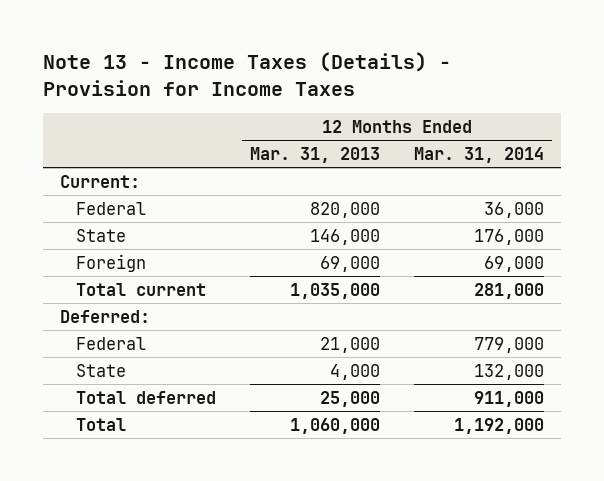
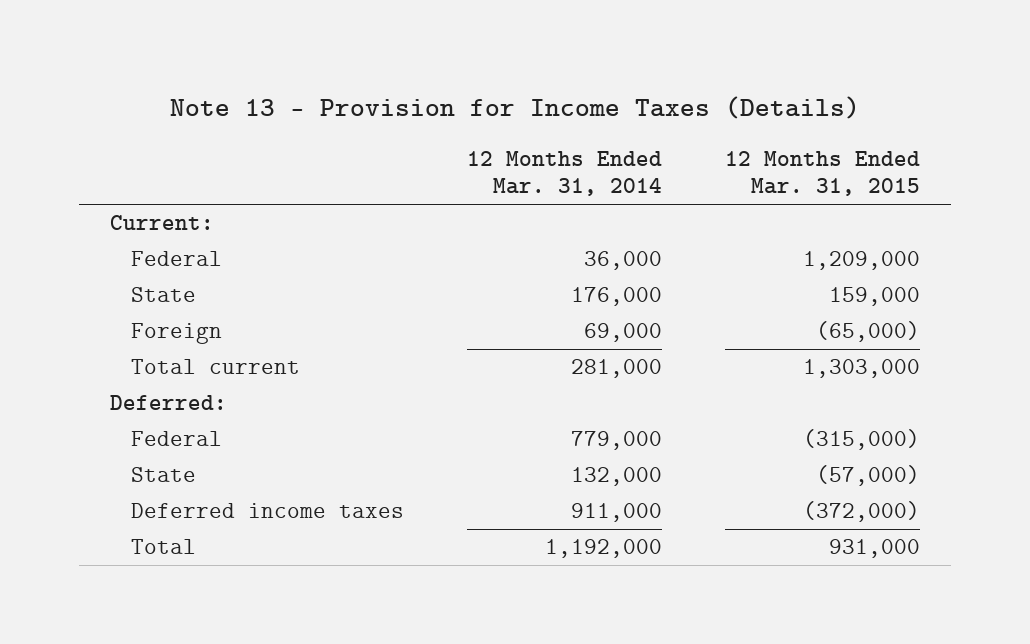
[43,52,452,96] Note 13 - Income Taxes (Details) - Provision for Income Taxes -> [170,96,861,120] Note 13 - Provision for Income Taxes (Details)
[250,146,381,163] Mar. 31, 2013 -> none
none -> [724,150,920,197] 12 Months Ended Mar. 31, 2015
[76,390,217,404] Total deferred -> [131,503,405,519] Deferred income taxes

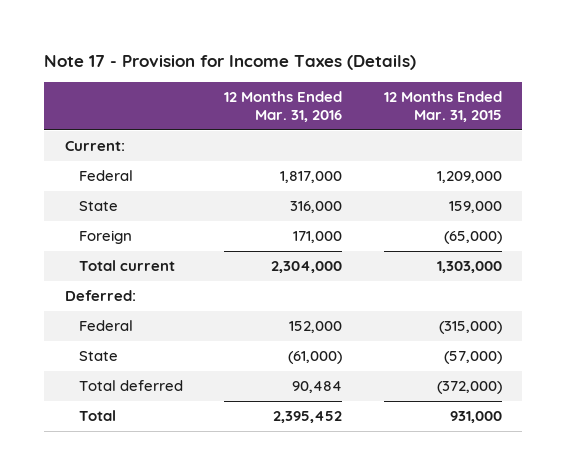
[170,96,861,120] Note 13 - Provision for Income Taxes (Details) -> [44,55,417,71] Note 17 - Provision for Income Taxes (Details)
[466,150,662,197] 12 Months Ended Mar. 31, 2014 -> none
none -> [224,91,343,123] 12 Months Ended Mar. 31, 2016
[131,503,405,519] Deferred income taxes -> [78,380,183,392] Total deferred

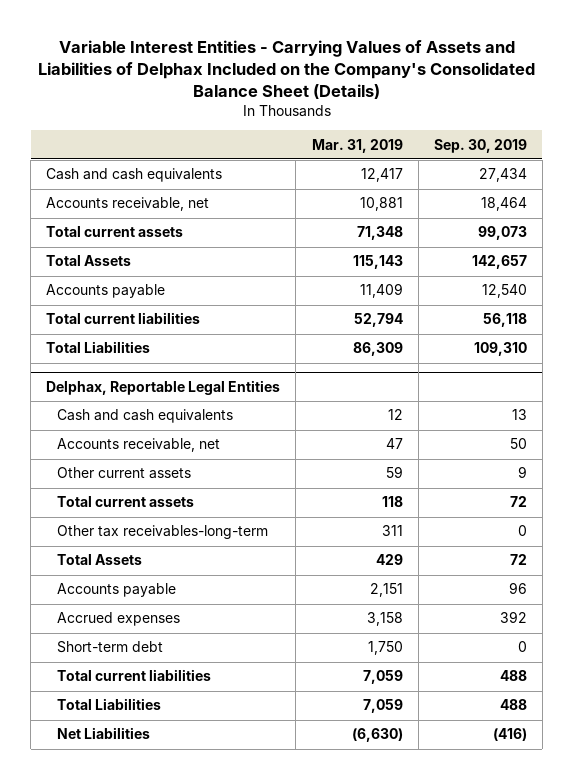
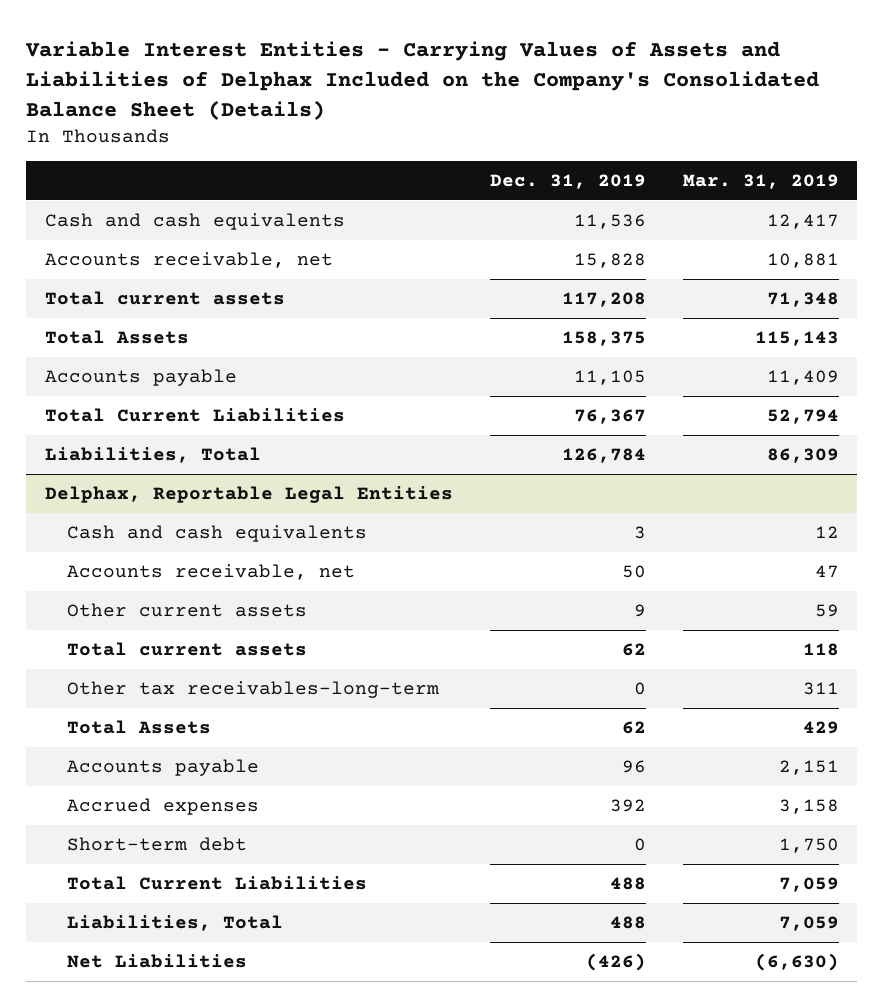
[433,138,527,153] Sep. 30, 2019 -> none
none -> [489,174,646,190] Dec. 31, 2019
[46,312,201,325] Total current liabilities -> [44,407,345,422] Total Current Liabilities
[46,341,151,354] Total Liabilities -> [44,446,261,463] Liabilities, Total
[57,669,212,682] Total current liabilities -> [66,875,367,890] Total Current Liabilities
[57,698,162,711] Total Liabilities -> [66,914,283,931] Liabilities, Total

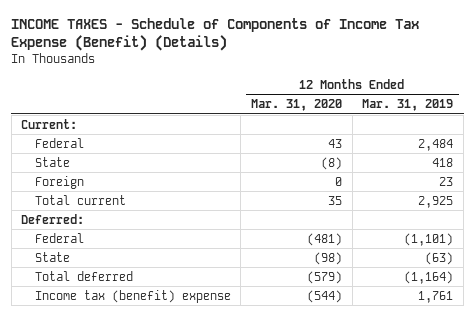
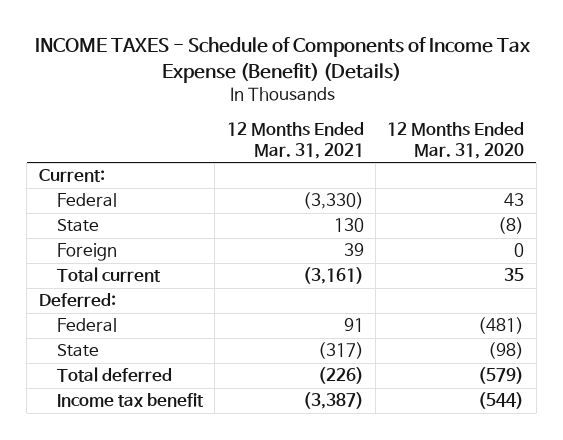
[362,98,454,111] Mar. 31, 2019 -> none
none -> [226,122,364,159] 12 Months Ended Mar. 31, 2021
[34,289,231,303] Income tax (benefit) expense -> [56,393,204,408] Income tax benefit

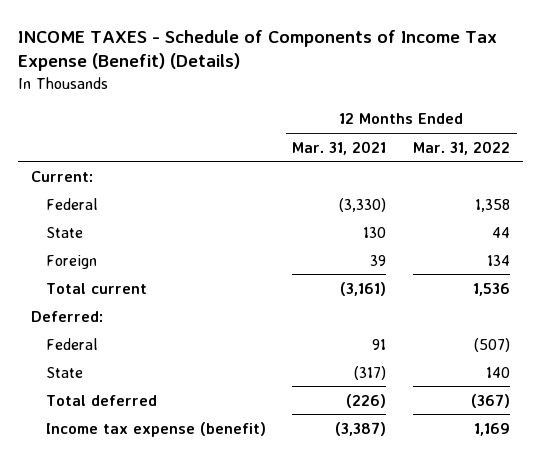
[387,122,525,159] 12 Months Ended Mar. 31, 2020 -> none
none -> [412,140,510,155] Mar. 31, 2022
[56,393,204,408] Income tax benefit -> [46,421,267,437] Income tax expense (benefit)

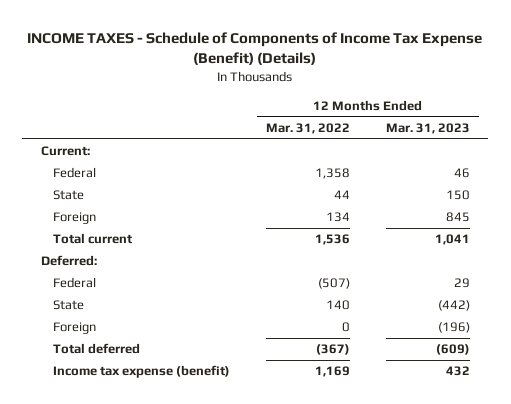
[292,140,387,155] Mar. 31, 2021 -> none
none -> [386,123,471,135] Mar. 31, 2023
none -> [53,322,97,335] Foreign

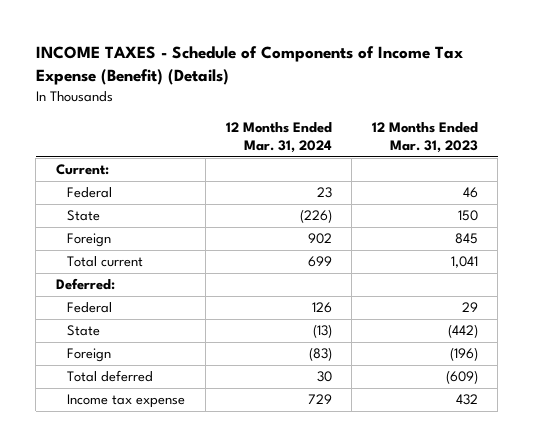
[266,123,351,135] Mar. 31, 2022 -> none
none -> [225,121,332,154] 12 Months Ended Mar. 31, 2024
[53,365,231,379] Income tax expense (benefit) -> [67,394,186,409] Income tax expense

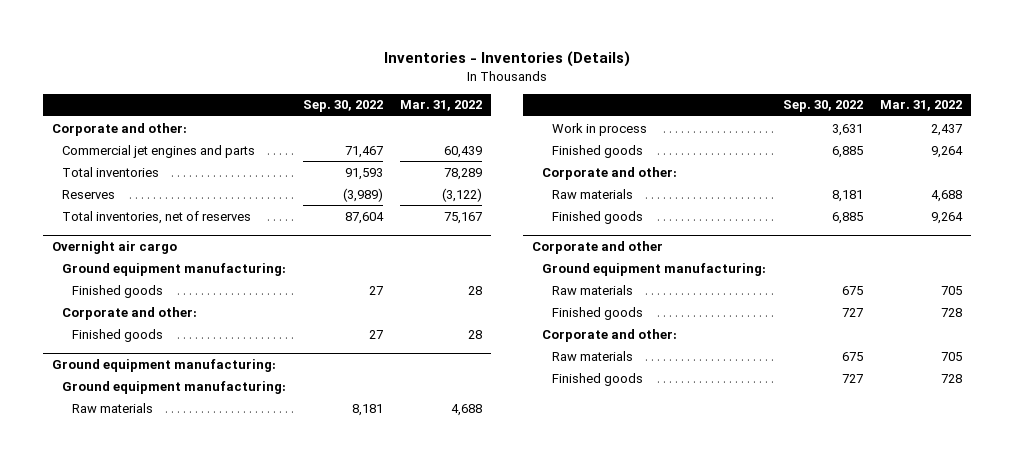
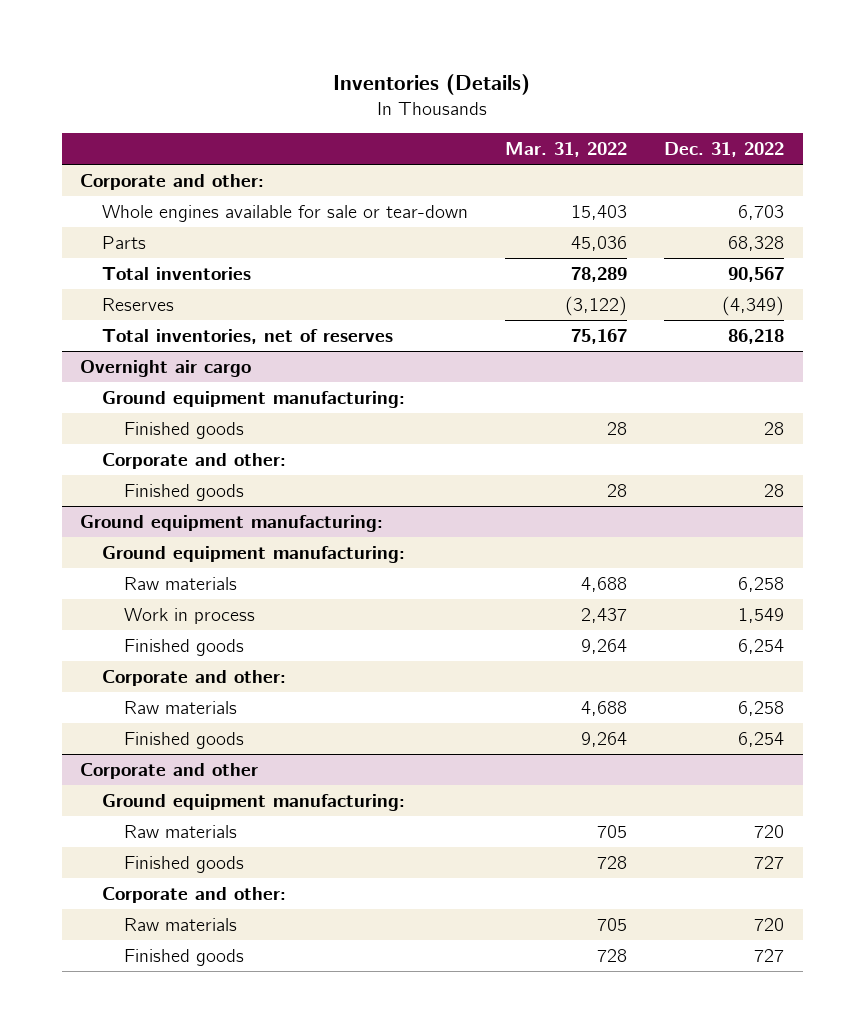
[383,51,630,68] Inventories - Inventories (Details) -> [333,74,531,96] Inventories (Details)
[302,100,383,113] Sep. 30, 2022 -> none
none -> [664,142,785,158] Dec. 31, 2022
[61,144,255,158] Commercial jet engines and parts -> none
none -> [102,204,469,222] Whole engines available for sale or tear-down
none -> [102,235,147,249] Parts

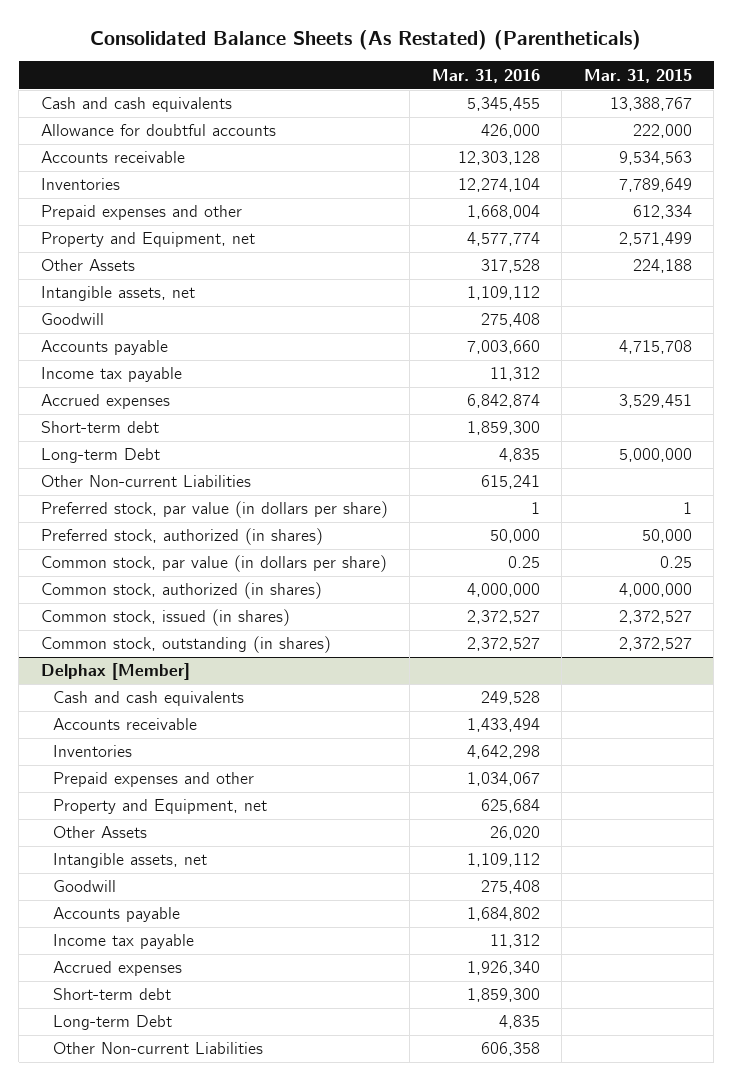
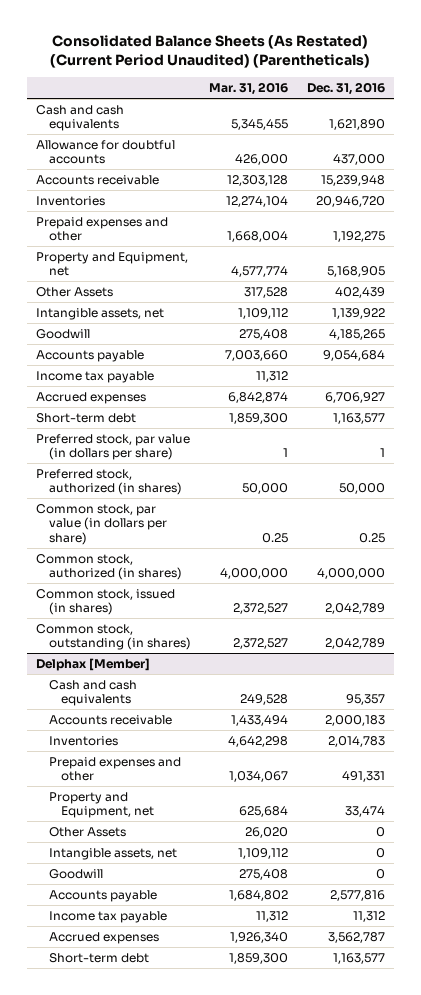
[90,29,642,50] Consolidated Balance Sheets (As Restated) (Parentheticals) -> [50,34,371,68] Consolidated Balance Sheets (As Restated) (Current Period Unaudited) (Parentheticals)
[583,68,692,83] Mar. 31, 2015 -> none
none -> [306,82,385,96] Dec. 31, 2016
[40,448,160,464] Long-term Debt -> none
[40,475,251,488] Other Non-current Liabilities -> none
[53,1015,173,1031] Long-term Debt -> none
[53,1042,264,1055] Other Non-current Liabilities -> none

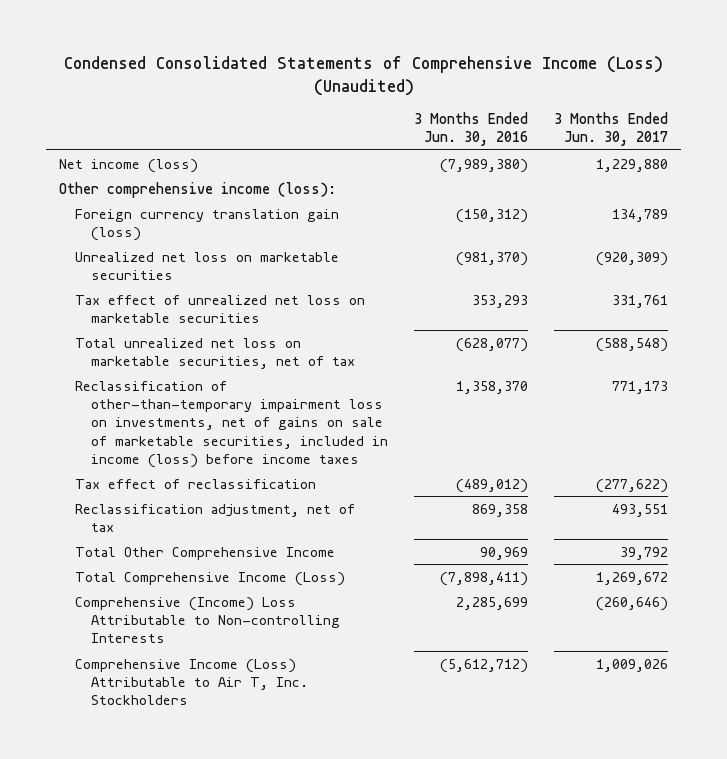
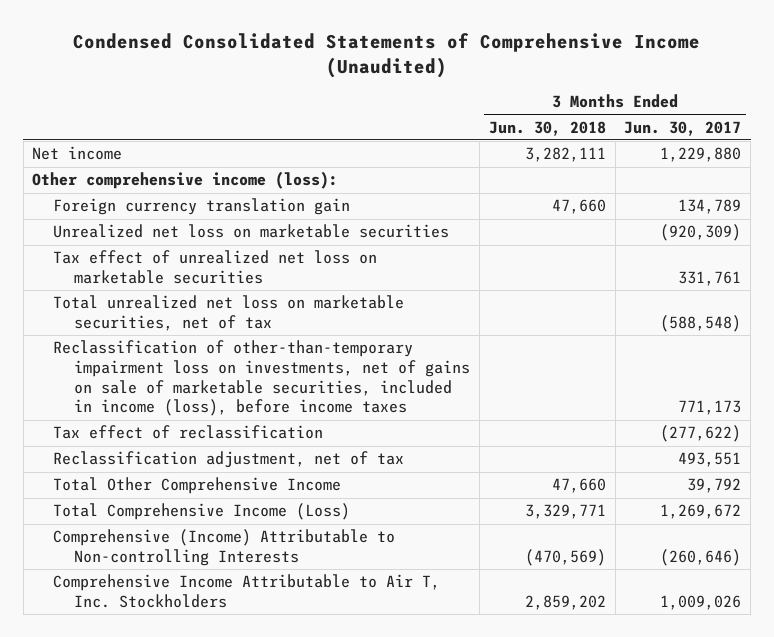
[63,55,663,96] Condensed Consolidated Statements of Comprehensive Income (Loss) (Unaudited) -> [72,32,700,78] Condensed Consolidated Statements of Comprehensive Income (Unaudited)
[413,112,528,147] 3 Months Ended Jun. 30, 2016 -> none
none -> [488,120,606,136] Jun. 30, 2018
[59,158,199,173] Net income (loss) -> [32,146,123,161] Net income
[74,208,339,241] Foreign currency translation gain (loss) -> [53,198,351,216] Foreign currency translation gain
[74,380,388,469] Reclassification of other-than-temporary impairment loss on investments, net of gains on sale of marketable securities, included in income (loss) before income taxes -> [53,340,470,417] Reclassification of other-than-temporary impairment loss on investments, net of gains on sale of marketable securities, included in income (loss), before income taxes
[74,596,340,644] Comprehensive (Income) Loss Attributable to Non-controlling Interests -> [53,529,396,567] Comprehensive (Income) Attributable to Non-controlling Interests
[74,658,308,706] Comprehensive Income (Loss) Attributable to Air T, Inc. Stockholders -> [53,574,441,609] Comprehensive Income Attributable to Air T, Inc. Stockholders

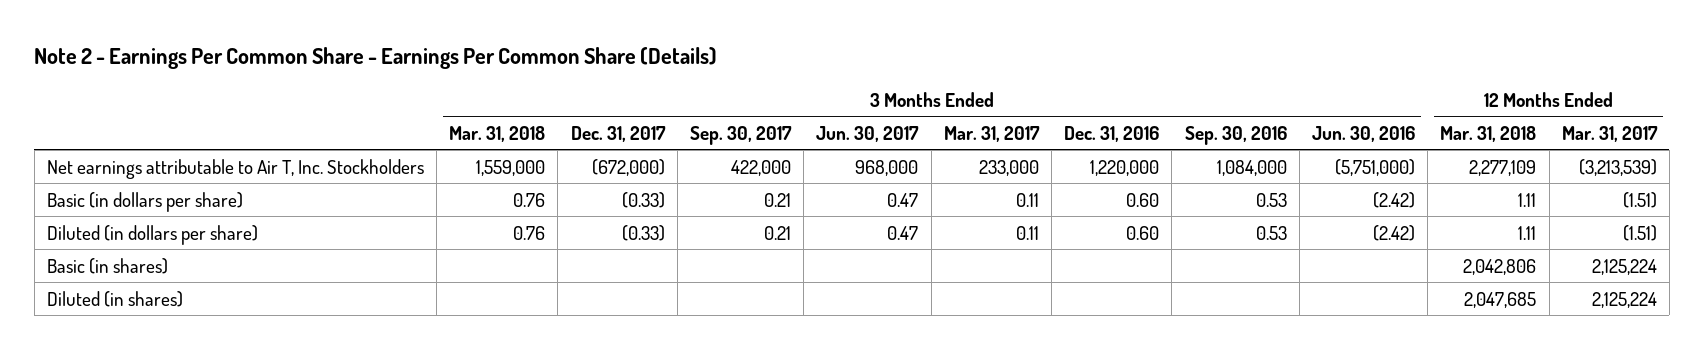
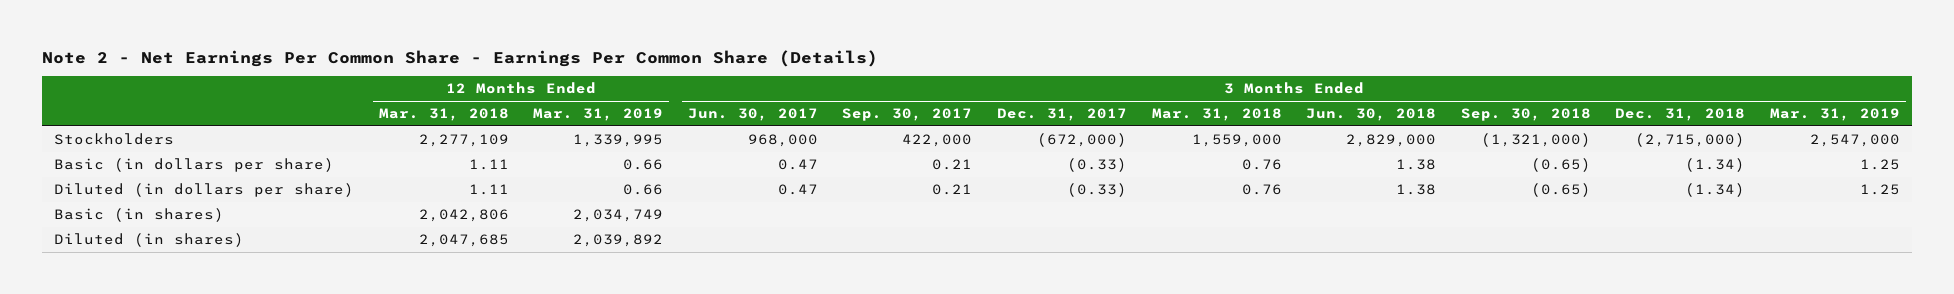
[34,46,718,69] Note 2 - Earnings Per Common Share - Earnings Per Common Share (Details) -> [41,49,878,67] Note 2 - Net Earnings Per Common Share - Earnings Per Common Share (Details)
[943,125,1040,142] Mar. 31, 2017 -> none
[1064,125,1160,142] Dec. 31, 2016 -> none
[1184,125,1287,145] Sep. 30, 2016 -> none
[1311,125,1415,142] Jun. 30, 2016 -> none
[1561,125,1658,142] Mar. 31, 2017 -> none
none -> [533,108,664,122] Mar. 31, 2019
none -> [1306,108,1437,122] Jun. 30, 2018
none -> [1460,108,1591,122] Sep. 30, 2018
none -> [1615,108,1746,122] Dec. 31, 2018
none -> [1769,108,1900,122] Mar. 31, 2019
[46,158,424,179] Net earnings attributable to Air T, Inc. Stockholders -> [54,133,175,146] Stockholders

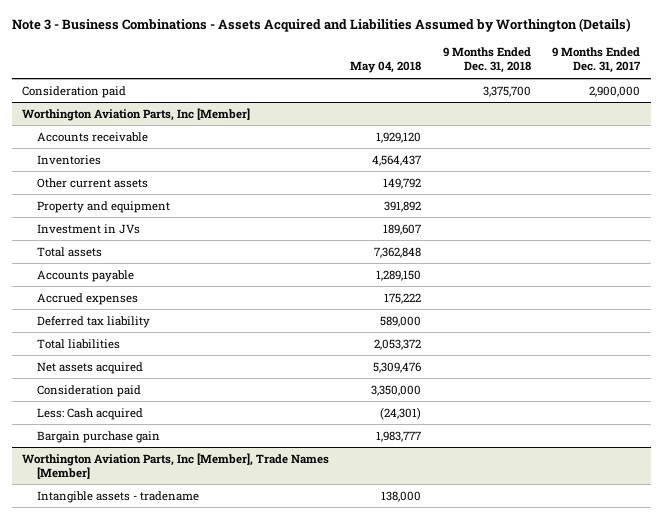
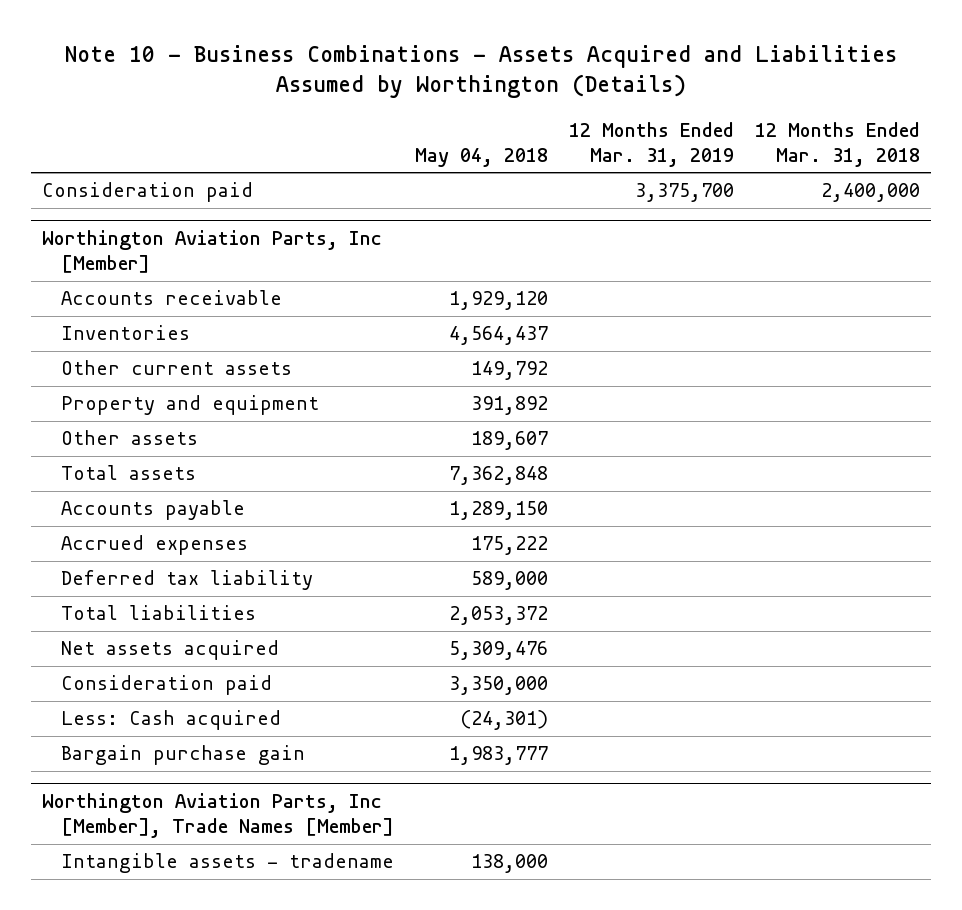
[11,18,631,33] Note 3 - Business Combinations - Assets Acquired and Liabilities Assumed by Worthington (Details) -> [64,44,897,99] Note 10 - Business Combinations - Assets Acquired and Liabilities Assumed by Worthington (Details)
[442,47,531,74] 9 Months Ended Dec. 31, 2018 -> none
[551,47,641,74] 9 Months Ended Dec. 31, 2017 -> none
none -> [569,121,735,167] 12 Months Ended Mar. 31, 2019
none -> [755,121,921,167] 12 Months Ended Mar. 31, 2018
[37,223,141,234] Investment in JVs -> [60,430,198,446] Other assets

